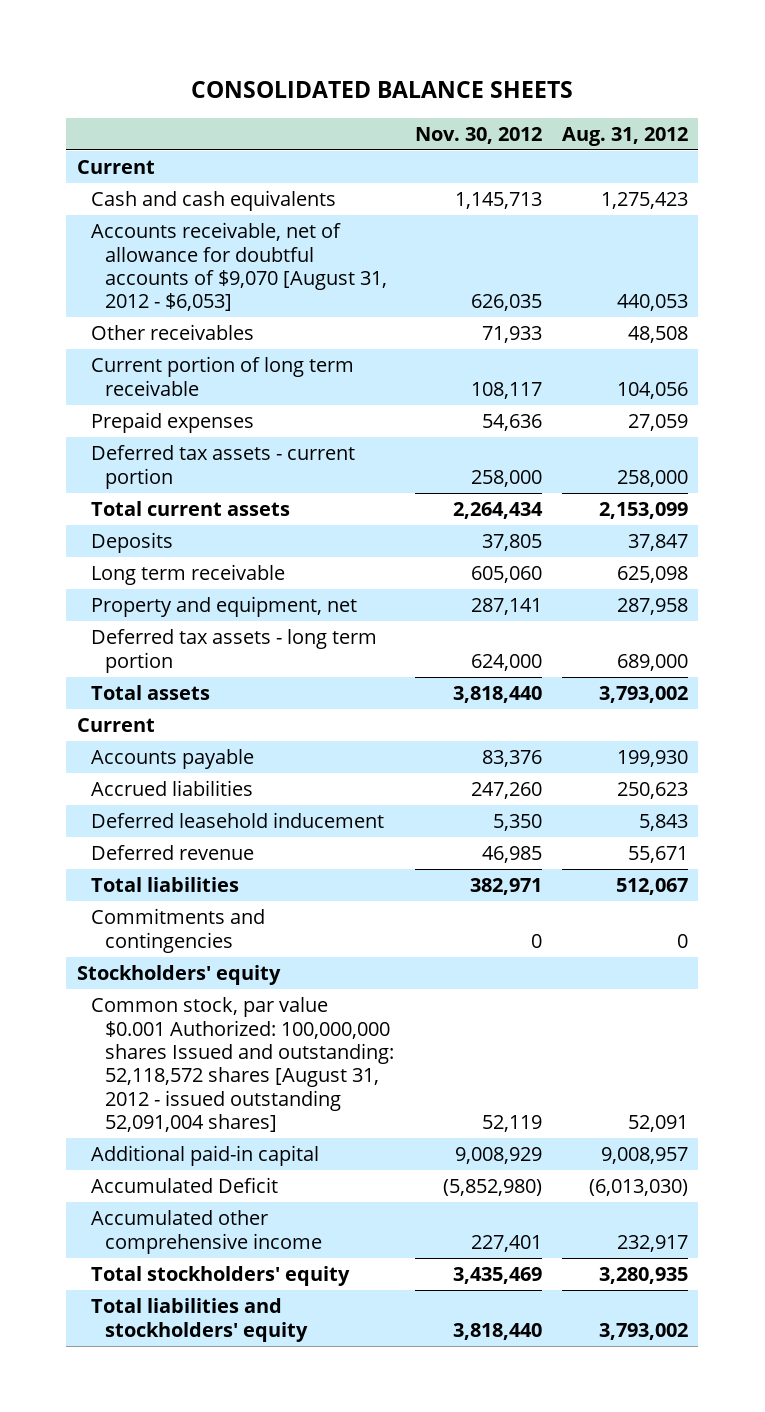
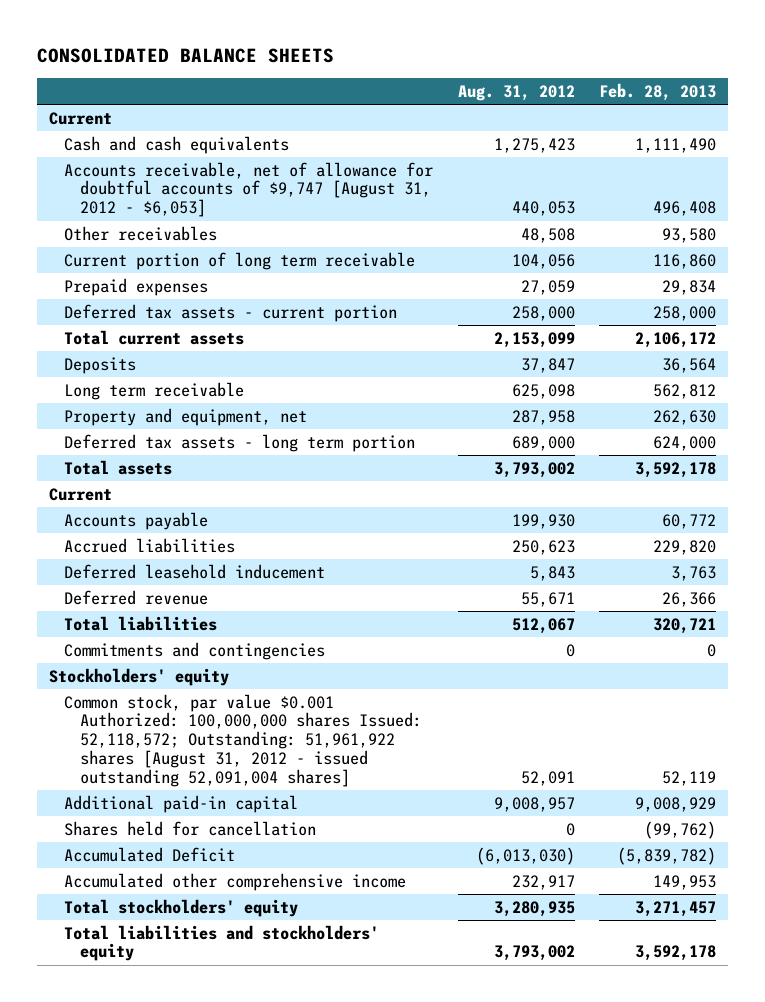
[414,126,542,144] Nov. 30, 2012 -> none
none -> [599,83,717,102] Feb. 28, 2013
[90,222,388,312] Accounts receivable, net of allowance for doubtful accounts of $9,070 [August 31, 2012 - $6,053] -> [64,161,434,218] Accounts receivable, net of allowance for doubtful accounts of $9,747 [August 31, 2012 - $6,053]
[90,997,395,1133] Common stock, par value $0.001 Authorized: 100,000,000 shares Issued and outstanding: 52,118,572 shares [August 31, 2012 - issued outstanding 52,091,004 shares] -> [64,693,423,788] Common stock, par value $0.001 Authorized: 100,000,000 shares Issued: 52,118,572; Outstanding: 51,961,922 shares [August 31, 2012 - issued outstanding 52,091,004 shares]
none -> [64,820,317,836] Shares held for cancellation

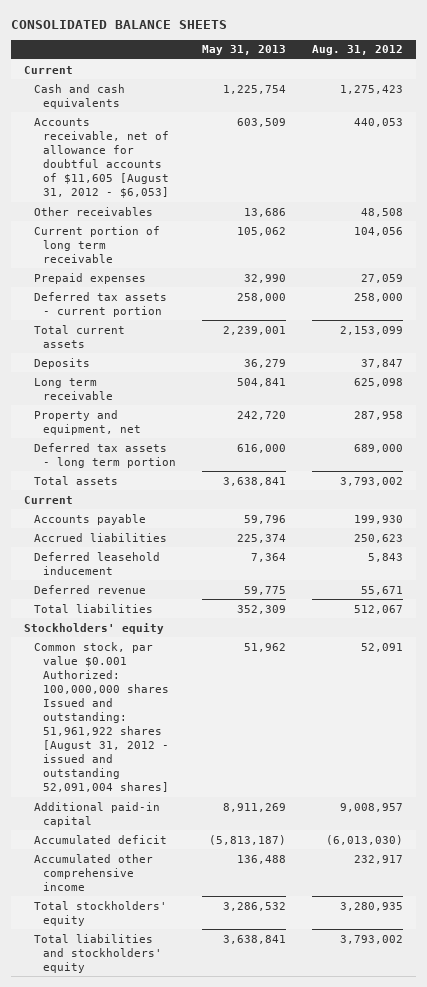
[599,83,717,102] Feb. 28, 2013 -> none
none -> [202,45,287,56] May 31, 2013
[64,161,434,218] Accounts receivable, net of allowance for doubtful accounts of $9,747 [August 31, 2012 - $6,053] -> [33,117,169,199] Accounts receivable, net of allowance for doubtful accounts of $11,605 [August 31, 2012 - $6,053]
[64,641,326,660] Commitments and contingencies -> none
[64,693,423,788] Common stock, par value $0.001 Authorized: 100,000,000 shares Issued: 52,118,572; Outstanding: 51,961,922 shares [August 31, 2012 - issued outstanding 52,091,004 shares] -> [33,641,169,793] Common stock, par value $0.001 Authorized: 100,000,000 shares Issued and outstanding: 51,961,922 shares [August 31, 2012 - issued and outstanding 52,091,004 shares]
[64,820,317,836] Shares held for cancellation -> none
[64,846,236,862] Accumulated Deficit -> [33,834,167,844] Accumulated deficit

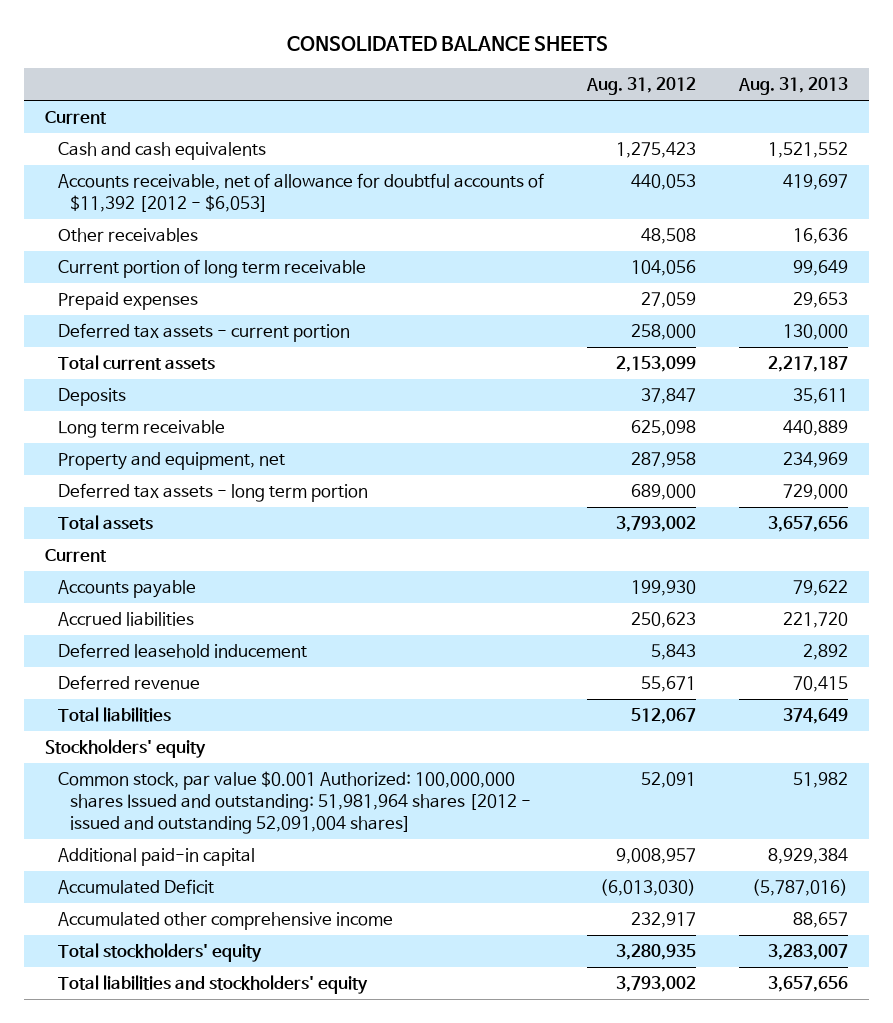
[202,45,287,56] May 31, 2013 -> none
none -> [737,77,848,96] Aug. 31, 2013
[33,117,169,199] Accounts receivable, net of allowance for doubtful accounts of $11,605 [August 31, 2012 - $6,053] -> [57,173,544,213] Accounts receivable, net of allowance for doubtful accounts of $11,392 [2012 - $6,053]
[33,641,169,793] Common stock, par value $0.001 Authorized: 100,000,000 shares Issued and outstanding: 51,961,922 shares [August 31, 2012 - issued and outstanding 52,091,004 shares] -> [57,771,532,835] Common stock, par value $0.001 Authorized: 100,000,000 shares Issued and outstanding: 51,981,964 shares [2012 - issued and outstanding 52,091,004 shares]
[33,834,167,844] Accumulated deficit -> [57,879,214,895] Accumulated Deficit

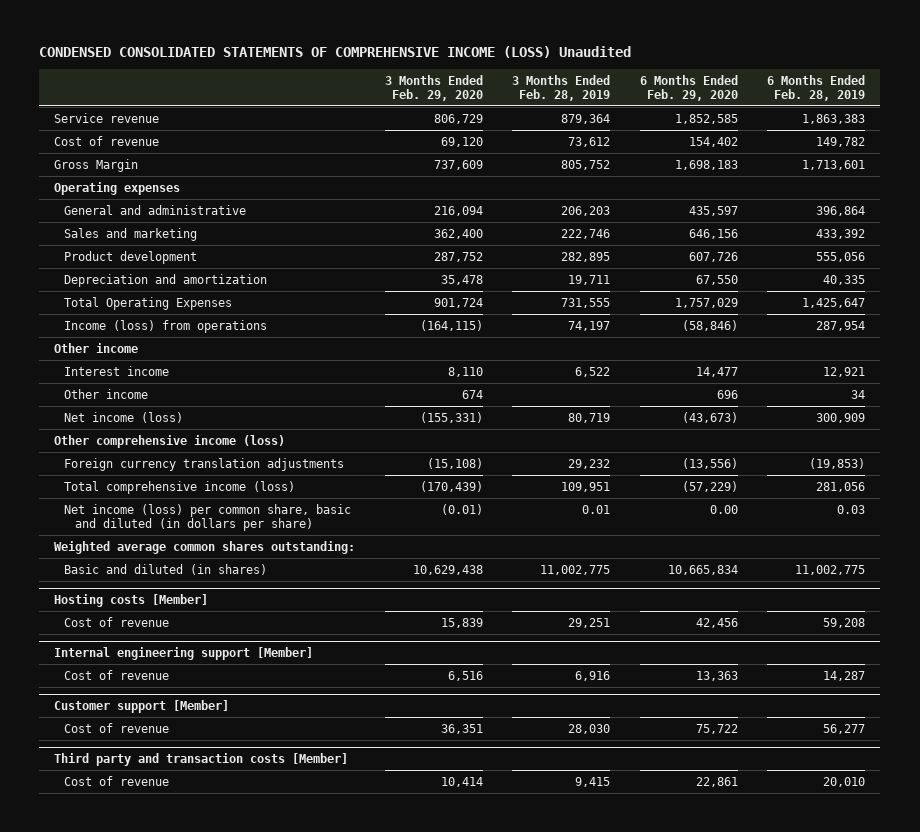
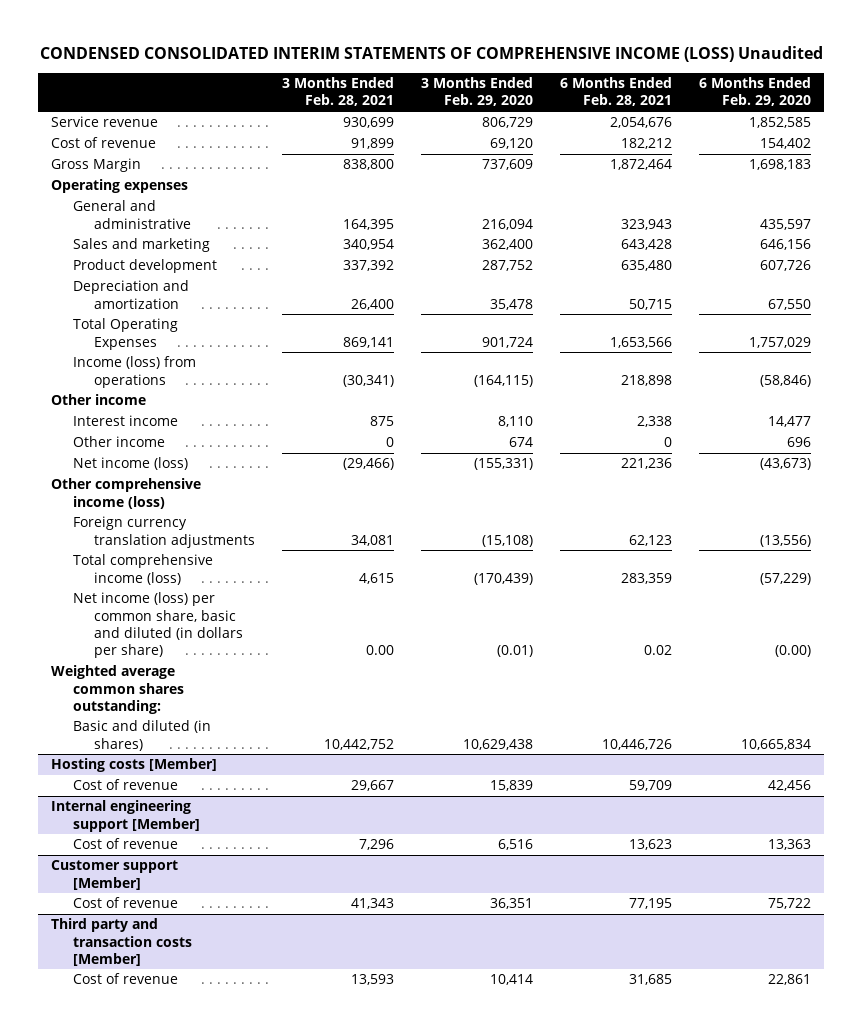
[39,46,632,59] CONDENSED CONSOLIDATED STATEMENTS OF COMPREHENSIVE INCOME (LOSS) Unaudited -> [40,46,824,63] CONDENSED CONSOLIDATED INTERIM STATEMENTS OF COMPREHENSIVE INCOME (LOSS) Unaudited
[512,74,611,101] 3 Months Ended Feb. 28, 2019 -> none
[767,74,866,101] 6 Months Ended Feb. 28, 2019 -> none
none -> [282,77,395,107] 3 Months Ended Feb. 28, 2021
none -> [560,77,673,107] 6 Months Ended Feb. 28, 2021
[709,504,738,514] 0.00 -> [774,644,811,657] (0.00)

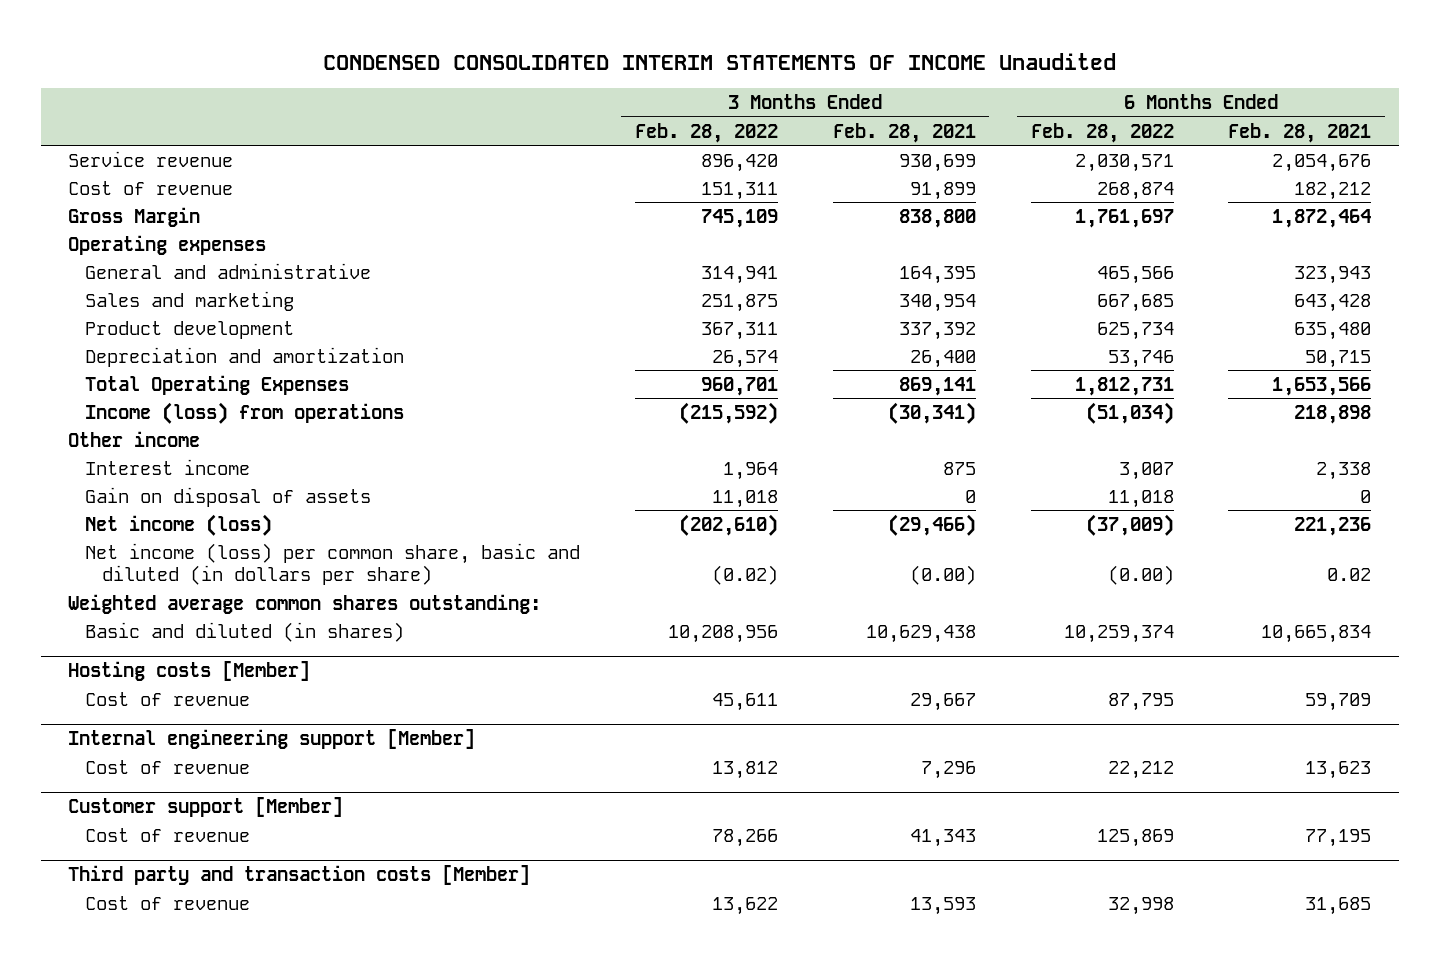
[40,46,824,63] CONDENSED CONSOLIDATED INTERIM STATEMENTS OF COMPREHENSIVE INCOME (LOSS) Unaudited -> [322,52,1116,70] CONDENSED CONSOLIDATED INTERIM STATEMENTS OF INCOME Unaudited
[421,77,534,107] 3 Months Ended Feb. 29, 2020 -> none
[698,77,811,107] 6 Months Ended Feb. 29, 2020 -> none
none -> [634,122,778,143] Feb. 28, 2022
none -> [1030,122,1174,143] Feb. 28, 2022
[72,436,165,448] Other income -> none
none -> [84,486,371,507] Gain on disposal of assets
[51,478,202,509] Other comprehensive income (loss) -> none
[72,516,256,548] Foreign currency translation adjustments -> none
[72,554,213,585] Total comprehensive income (loss) -> none
[366,644,395,655] 0.00 -> [909,565,976,586] (0.00)
[324,738,395,750] 10,442,752 -> [865,624,976,643] 10,629,438
[602,738,673,750] 10,446,726 -> [1261,624,1372,643] 10,665,834

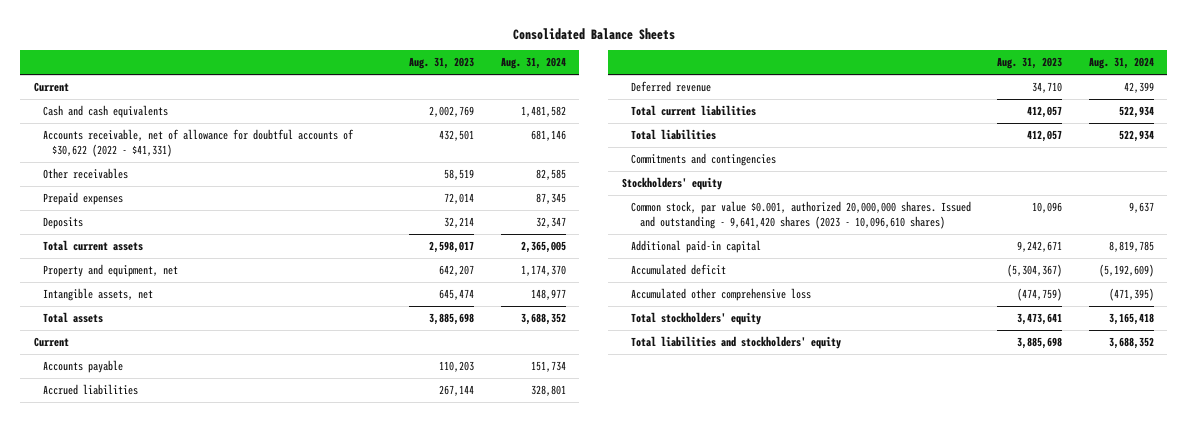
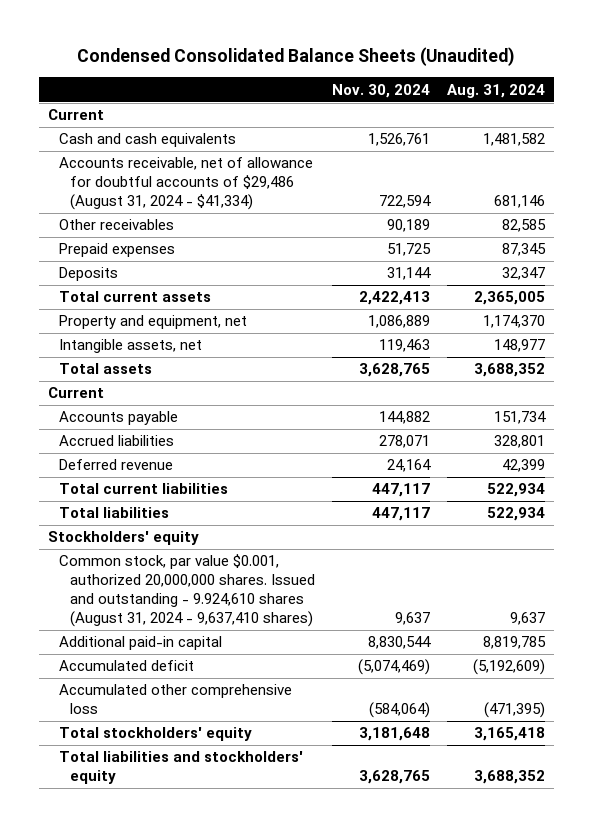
[512,27,675,40] Consolidated Balance Sheets -> [77,47,516,67] Condensed Consolidated Balance Sheets (Unaudited)
[409,57,475,70] Aug. 31, 2023 -> none
none -> [331,83,430,98] Nov. 30, 2024
[42,129,354,158] Accounts receivable, net of allowance for doubtful accounts of $30,622 (2022 - $41,331) -> [58,157,313,211] Accounts receivable, net of allowance for doubtful accounts of $29,486 (August 31, 2024 - $41,334)
[630,153,776,167] Commitments and contingencies -> none
[630,201,971,230] Common stock, par value $0.001, authorized 20,000,000 shares. Issued and outstanding - 9,641,420 shares (2023 - 10,096,610 shares) -> [58,554,315,628] Common stock, par value $0.001, authorized 20,000,000 shares. Issued and outstanding - 9.924,610 shares (August 31, 2024 - 9,637,410 shares)

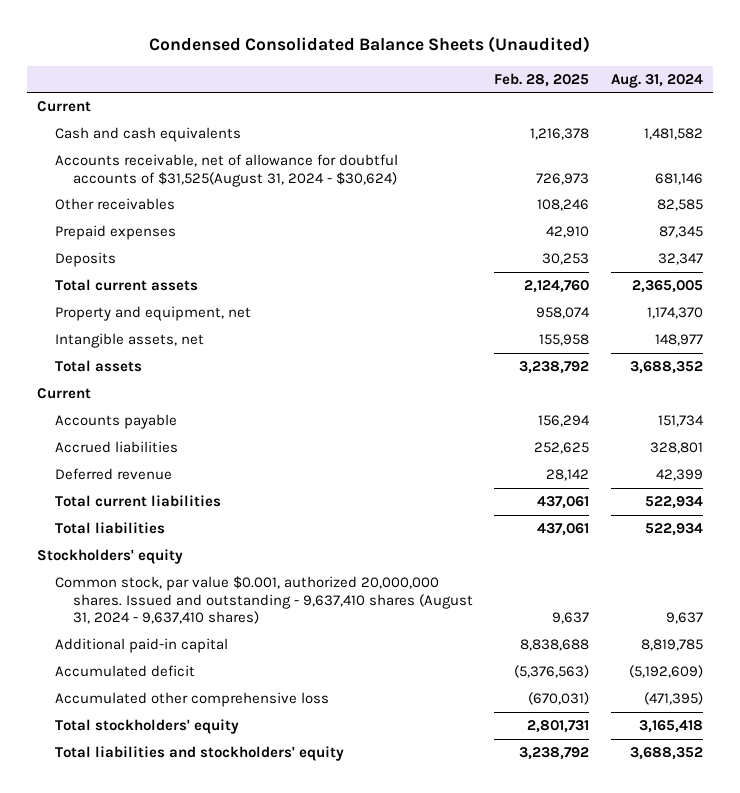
[331,83,430,98] Nov. 30, 2024 -> none
none -> [494,72,590,87] Feb. 28, 2025
[58,157,313,211] Accounts receivable, net of allowance for doubtful accounts of $29,486 (August 31, 2024 - $41,334) -> [55,154,399,187] Accounts receivable, net of allowance for doubtful accounts of $31,525(August 31, 2024 - $30,624)
[58,554,315,628] Common stock, par value $0.001, authorized 20,000,000 shares. Issued and outstanding - 9.924,610 shares (August 31, 2024 - 9,637,410 shares) -> [55,576,474,625] Common stock, par value $0.001, authorized 20,000,000 shares. Issued and outstanding - 9,637,410 shares (August 31, 2024 - 9,637,410 shares)

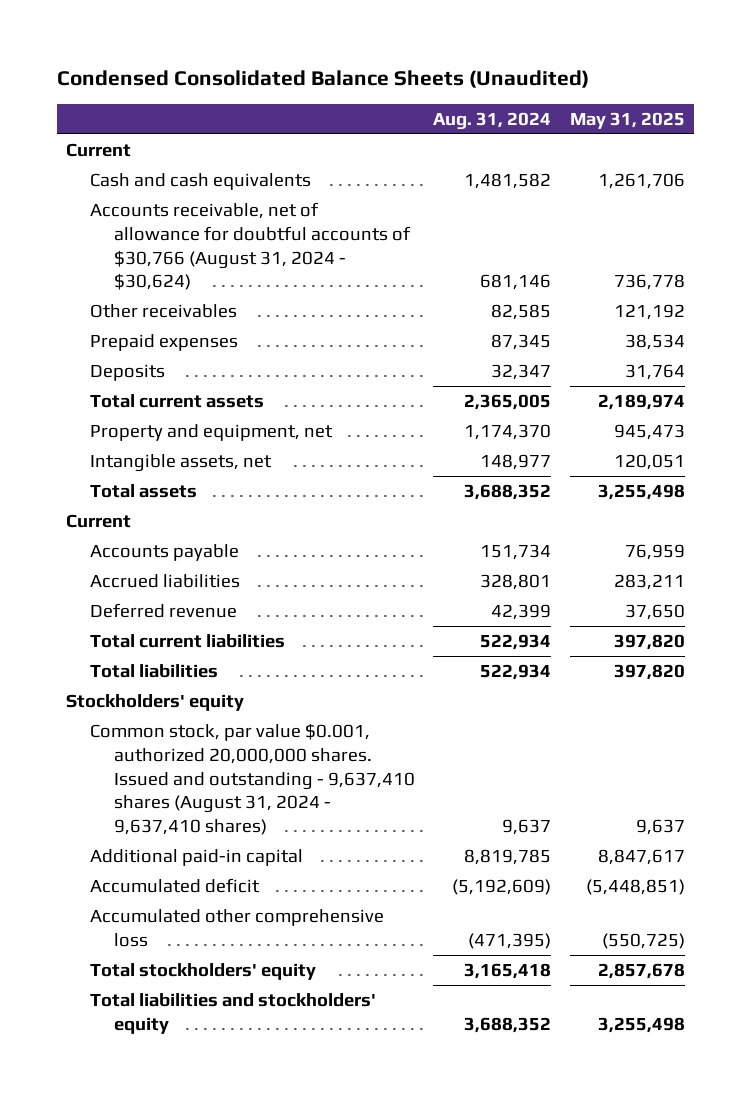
[494,72,590,87] Feb. 28, 2025 -> none
none -> [569,111,685,129] May 31, 2025
[55,154,399,187] Accounts receivable, net of allowance for doubtful accounts of $31,525(August 31, 2024 - $30,624) -> [89,201,411,291] Accounts receivable, net of allowance for doubtful accounts of $30,766 (August 31, 2024 - $30,624)

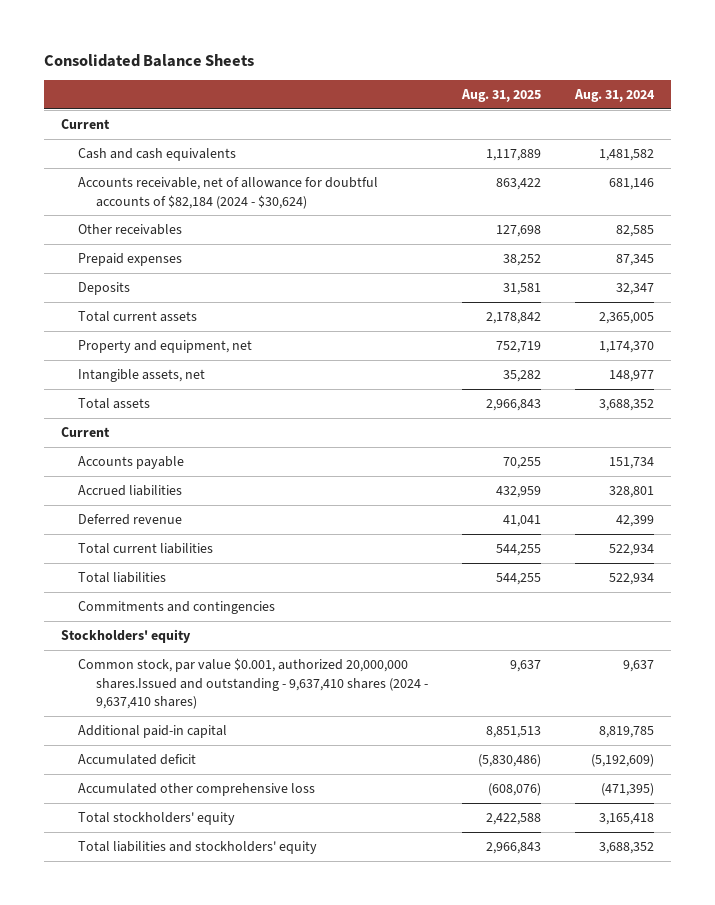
[56,70,589,89] Condensed Consolidated Balance Sheets (Unaudited) -> [43,53,254,67] Consolidated Balance Sheets
[569,111,685,129] May 31, 2025 -> none
none -> [460,89,541,103] Aug. 31, 2025
[89,201,411,291] Accounts receivable, net of allowance for doubtful accounts of $30,766 (August 31, 2024 - $30,624) -> [78,177,379,209] Accounts receivable, net of allowance for doubtful accounts of $82,184 (2024 - $30,624)
none -> [78,601,276,615] Commitments and contingencies
[89,722,415,836] Common stock, par value $0.001, authorized 20,000,000 shares. Issued and outstanding - 9,637,410 shares (August 31, 2024 - 9,637,410 shares) -> [78,658,428,709] Common stock, par value $0.001, authorized 20,000,000 shares.Issued and outstanding - 9,637,410 shares (2024 - 9,637,410 shares)

